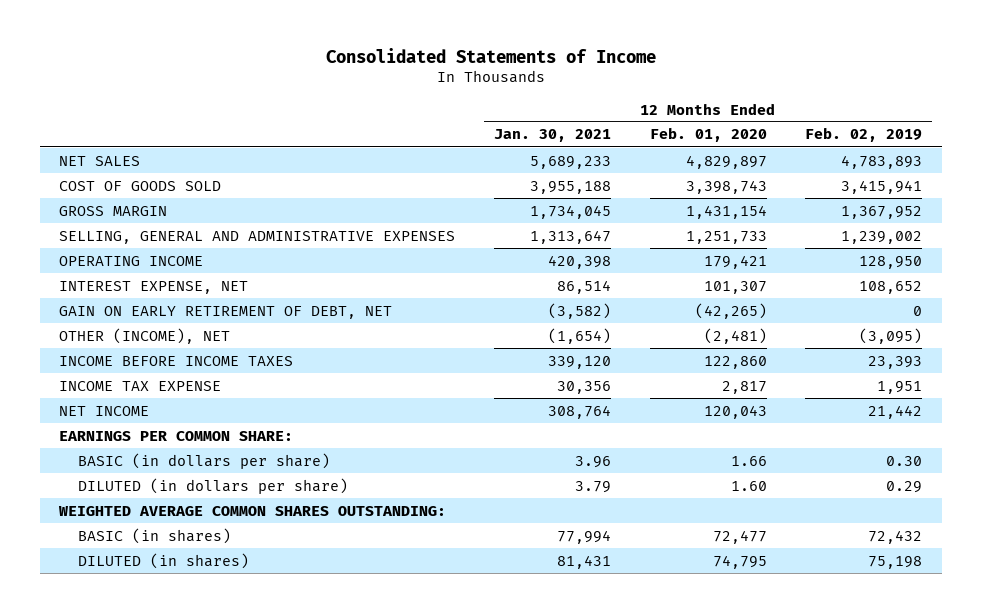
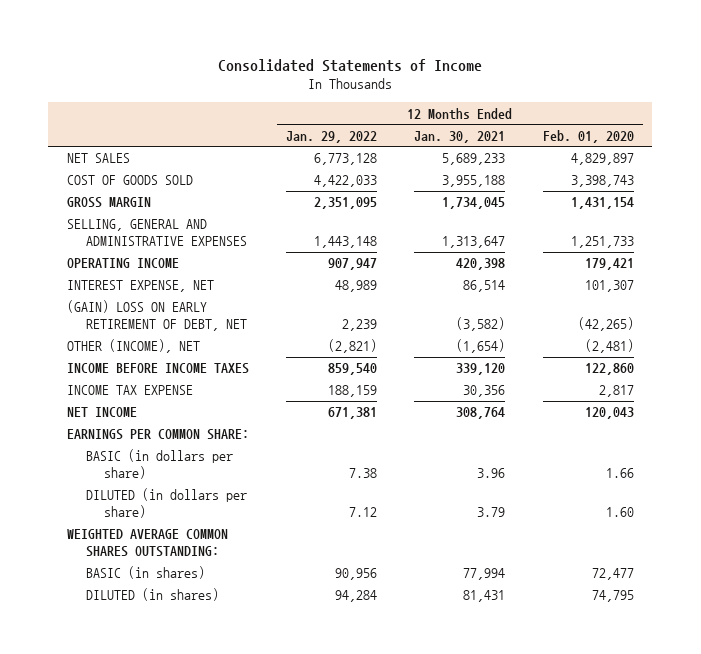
[805,127,923,143] Feb. 02, 2019 -> none
none -> [286,130,378,143] Jan. 29, 2022
[59,305,393,319] GAIN ON EARLY RETIREMENT OF DEBT, NET -> [66,300,247,332] (GAIN) LOSS ON EARLY RETIREMENT OF DEBT, NET

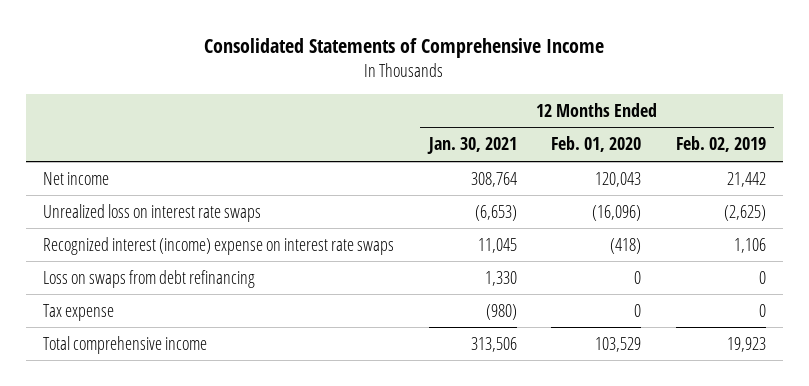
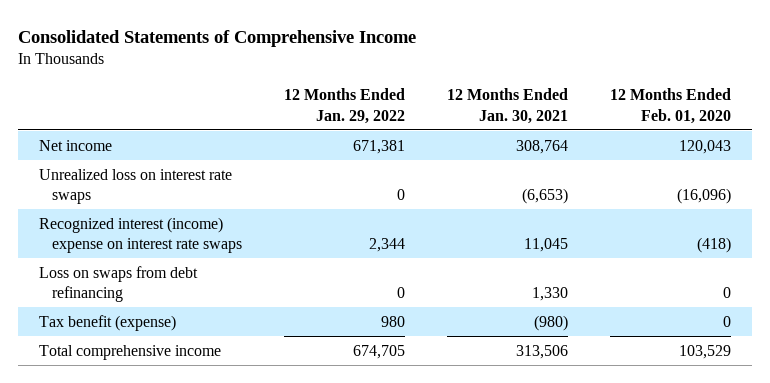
[675,136,766,153] Feb. 02, 2019 -> none
none -> [284,87,406,124] 12 Months Ended Jan. 29, 2022
[43,303,115,321] Tax expense -> [38,314,176,331] Tax benefit (expense)

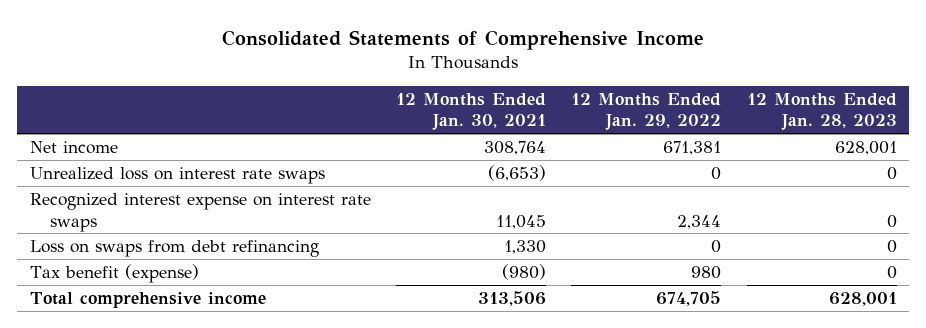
[610,87,732,124] 12 Months Ended Feb. 01, 2020 -> none
none -> [746,92,897,131] 12 Months Ended Jan. 28, 2023
[38,216,242,254] Recognized interest (income) expense on interest rate swaps -> [29,193,371,232] Recognized interest expense on interest rate swaps

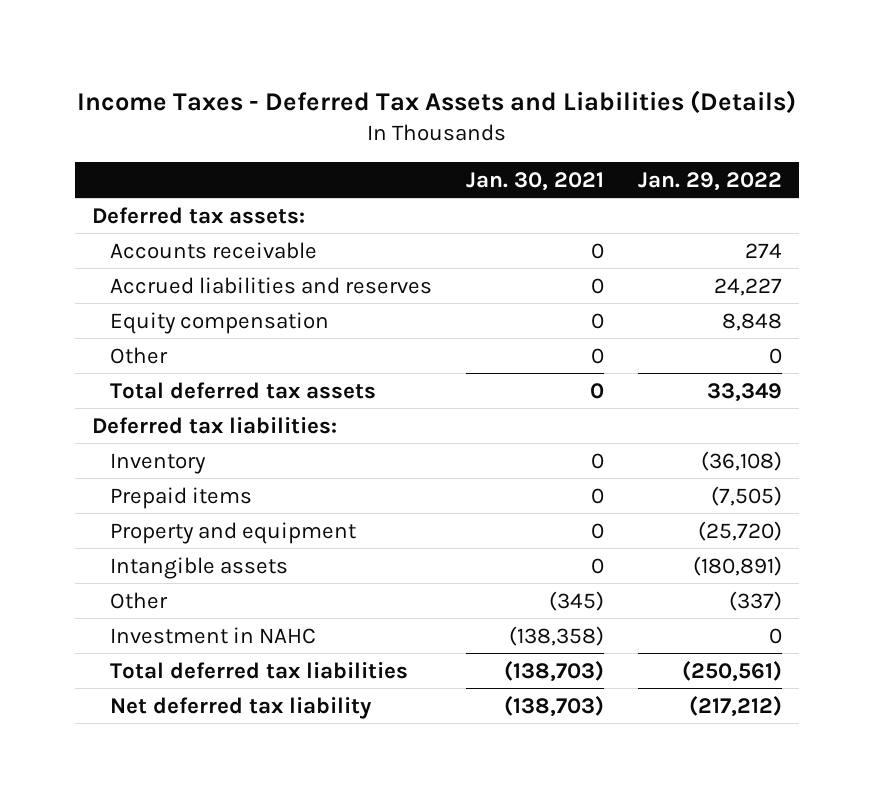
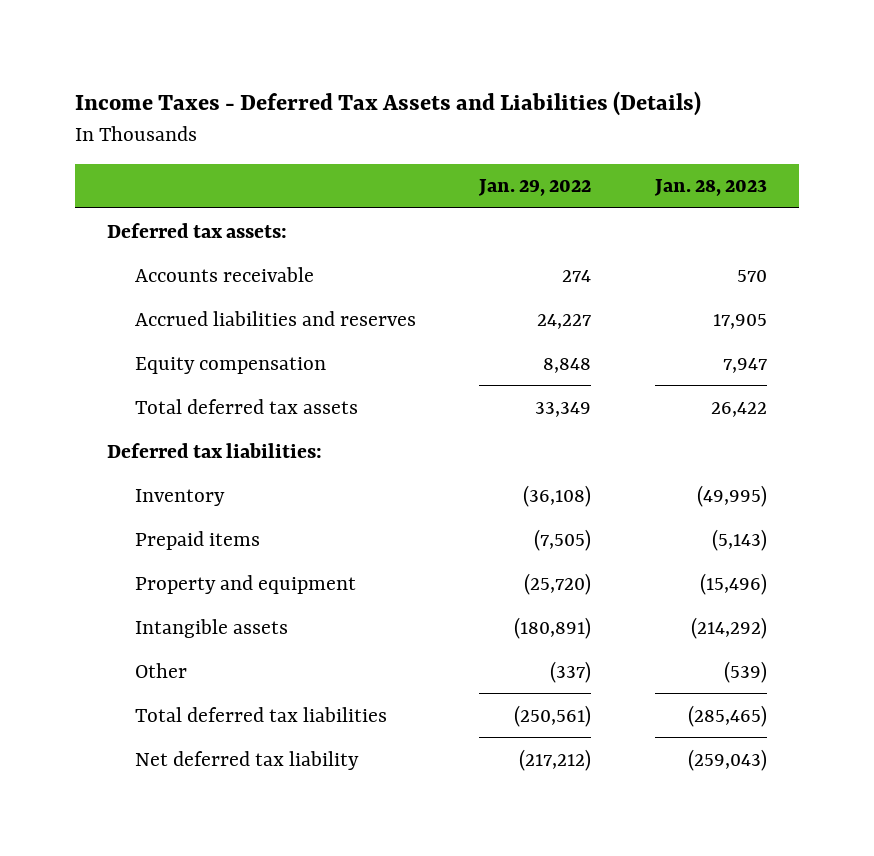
[465,171,604,191] Jan. 30, 2021 -> none
none -> [654,179,768,197] Jan. 28, 2023
[109,346,168,364] Other -> none
[109,626,316,644] Investment in NAHC -> none

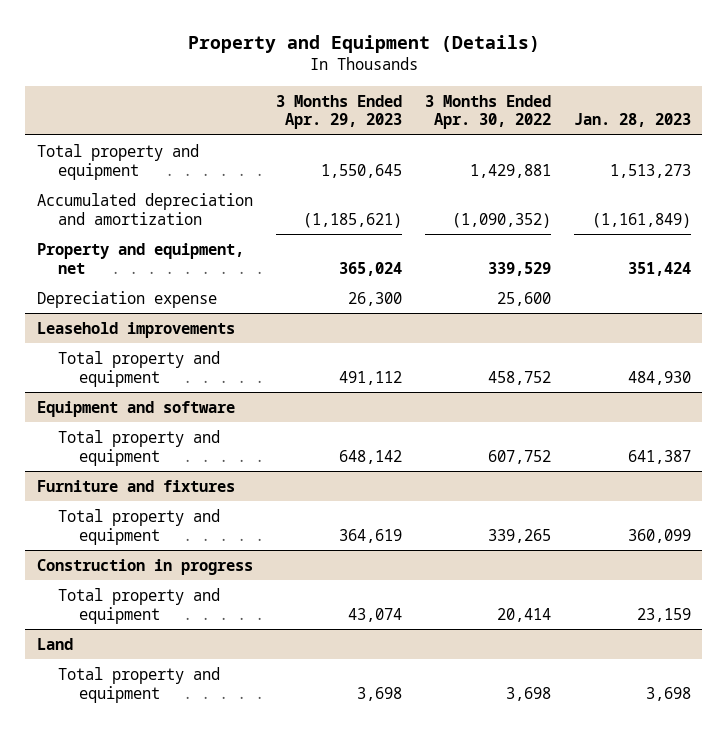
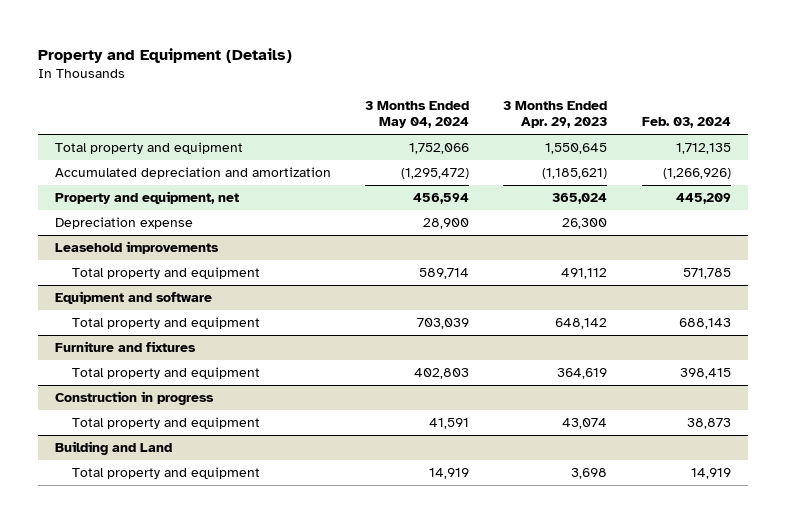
[424,94,551,130] 3 Months Ended Apr. 30, 2022 -> none
[573,113,691,128] Jan. 28, 2023 -> none
none -> [365,100,470,129] 3 Months Ended May 04, 2024
none -> [641,117,731,129] Feb. 03, 2024
[36,637,73,650] Land -> [55,441,173,456] Building and Land

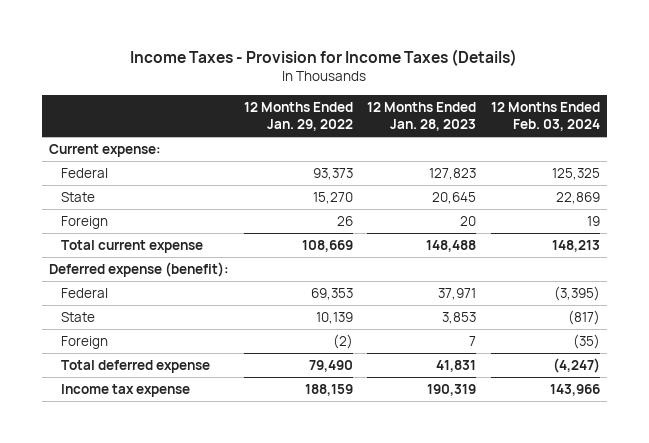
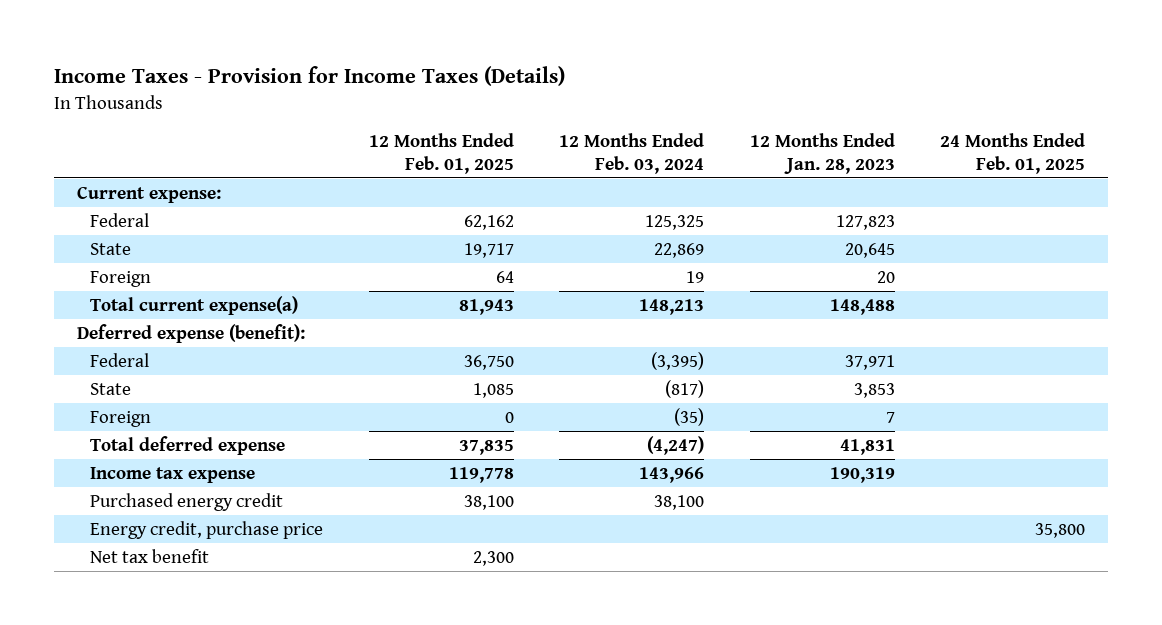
[243,102,353,132] 12 Months Ended Jan. 29, 2022 -> none
none -> [368,133,514,174] 12 Months Ended Feb. 01, 2025
none -> [940,133,1086,174] 24 Months Ended Feb. 01, 2025
[60,240,203,254] Total current expense -> [90,295,299,315] Total current expense(a)
none -> [90,492,284,511] Purchased energy credit
none -> [90,520,324,539] Energy credit, purchase price
none -> [90,548,210,563] Net tax benefit

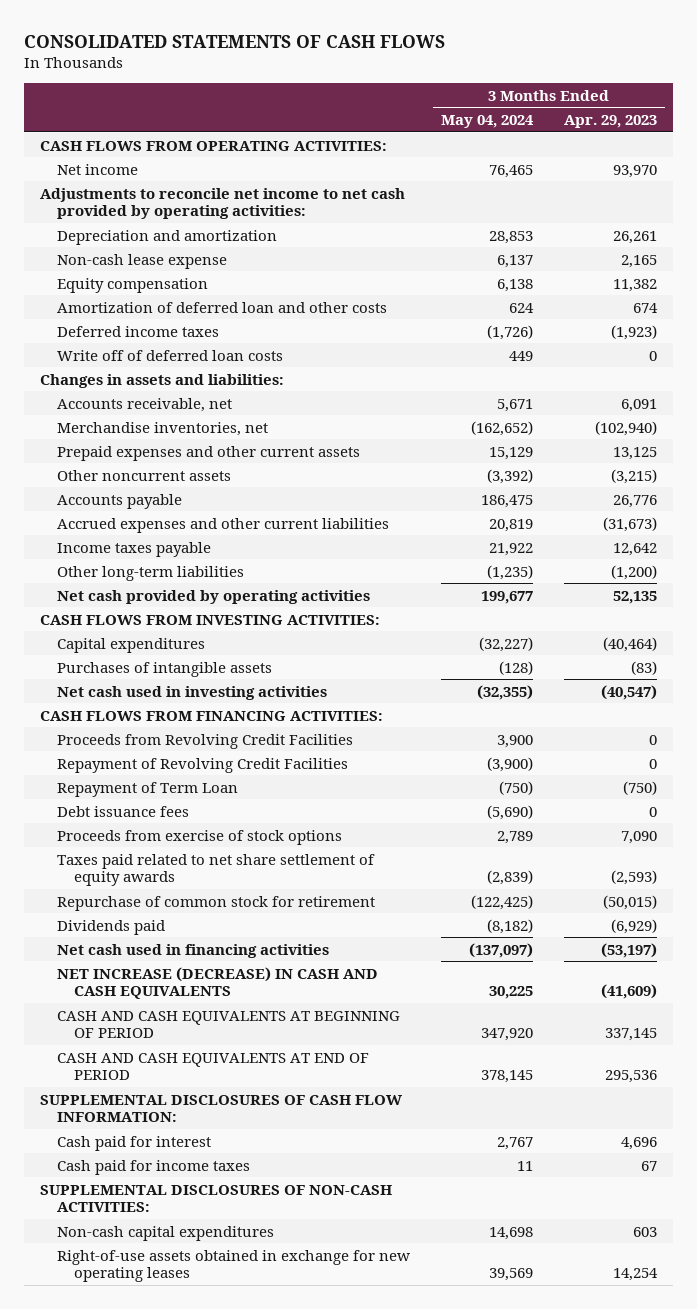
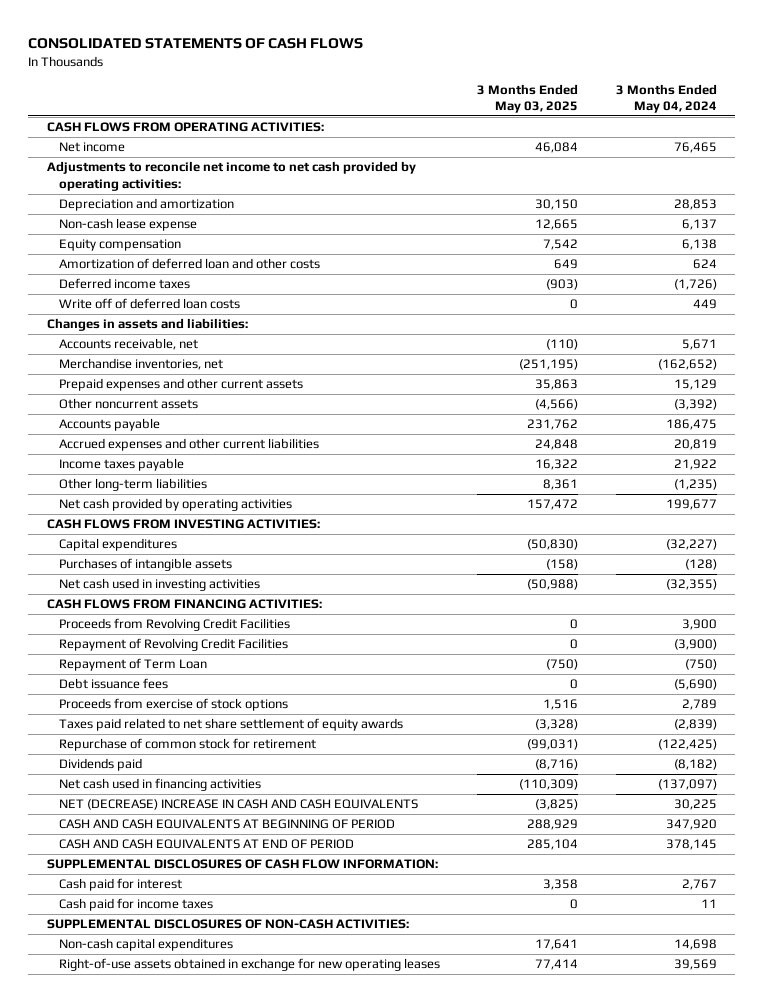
[564,114,658,128] Apr. 29, 2023 -> none
none -> [477,83,579,114] 3 Months Ended May 03, 2025
[56,966,378,1000] NET INCREASE (DECREASE) IN CASH AND CASH EQUIVALENTS -> [59,799,419,811] NET (DECREASE) INCREASE IN CASH AND CASH EQUIVALENTS

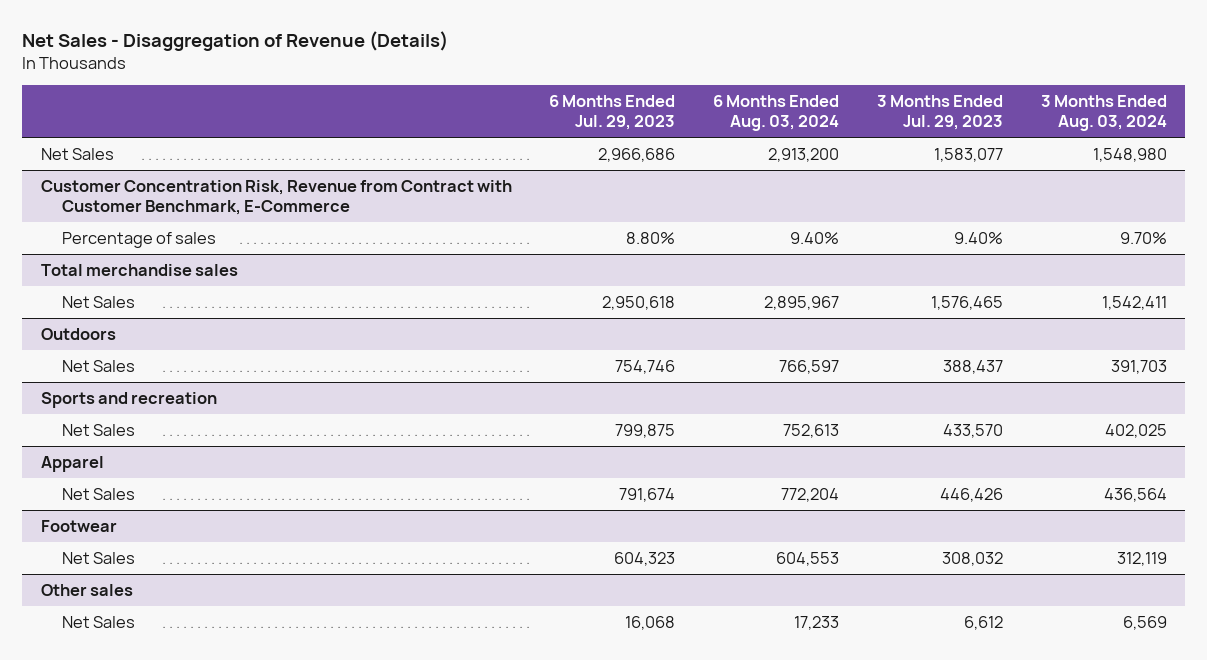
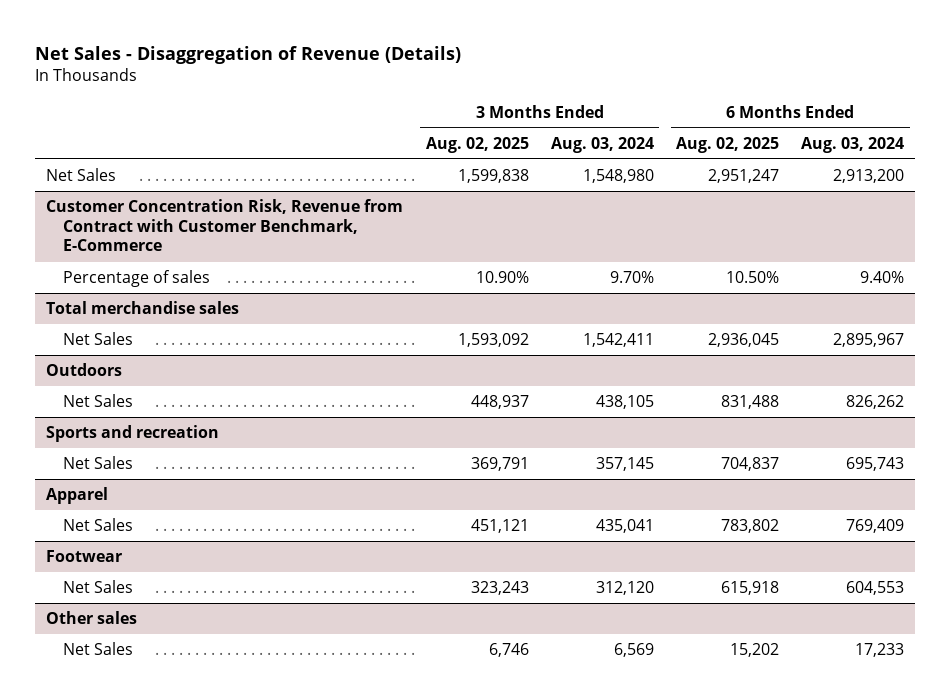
[549,95,676,131] 6 Months Ended Jul. 29, 2023 -> none
[876,95,1003,131] 3 Months Ended Jul. 29, 2023 -> none
none -> [425,136,529,153] Aug. 02, 2025
none -> [676,136,780,153] Aug. 02, 2025
[779,360,840,375] 766,597 -> [846,395,905,410] 826,262
[1110,360,1167,375] 391,703 -> [595,395,654,410] 438,105
[783,424,840,439] 752,613 -> [846,457,905,472] 695,743
[1104,424,1167,439] 402,025 -> [595,457,654,472] 357,145
[781,488,840,503] 772,204 -> [846,519,905,534] 769,409
[1103,488,1167,503] 436,564 -> [595,519,654,534] 435,041
[1116,552,1167,567] 312,119 -> [595,581,654,596] 312,120

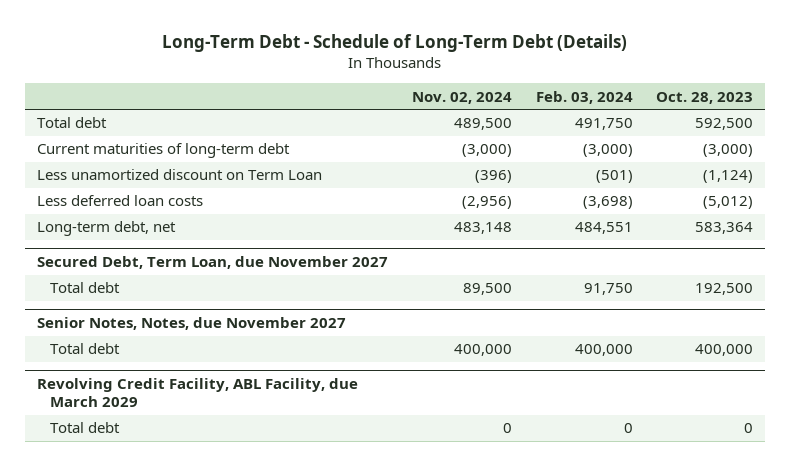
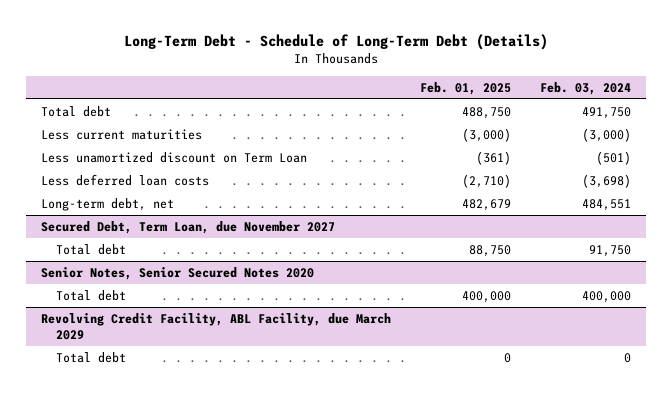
[411,91,512,104] Nov. 02, 2024 -> none
[656,91,754,104] Oct. 28, 2023 -> none
none -> [420,81,512,95] Feb. 01, 2025
[37,143,291,159] Current maturities of long-term debt -> [41,128,203,140] Less current maturities
[37,317,347,331] Senior Notes, Notes, due November 2027 -> none
none -> [41,266,315,280] Senior Notes, Senior Secured Notes 2020

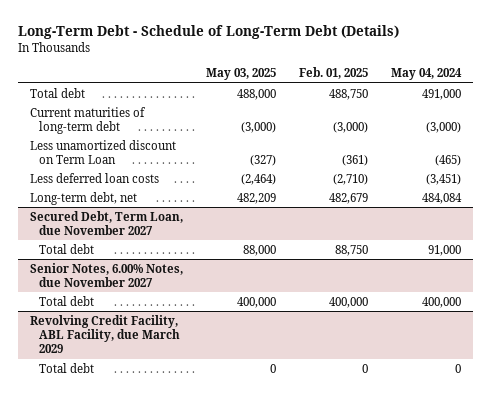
[540,81,632,95] Feb. 03, 2024 -> none
none -> [206,68,277,81] May 03, 2025
none -> [391,68,463,81] May 04, 2024
[41,128,203,140] Less current maturities -> [30,106,147,134] Current maturities of long-term debt
[41,266,315,280] Senior Notes, Senior Secured Notes 2020 -> none
none -> [30,262,184,287] Senior Notes, 6.00% Notes, due November 2027

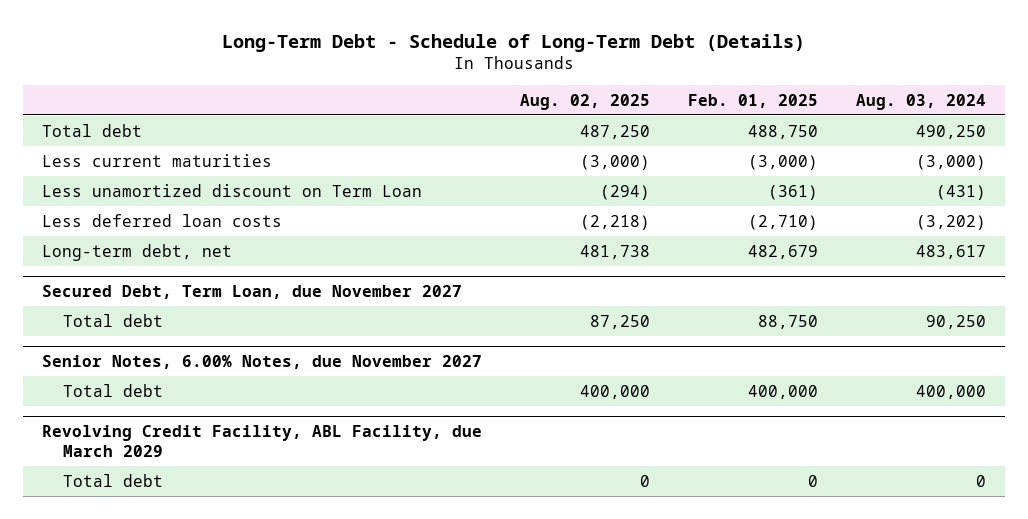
[206,68,277,81] May 03, 2025 -> none
[391,68,463,81] May 04, 2024 -> none
none -> [519,93,650,110] Aug. 02, 2025
none -> [855,93,986,110] Aug. 03, 2024
[30,106,147,134] Current maturities of long-term debt -> [41,153,272,167] Less current maturities

